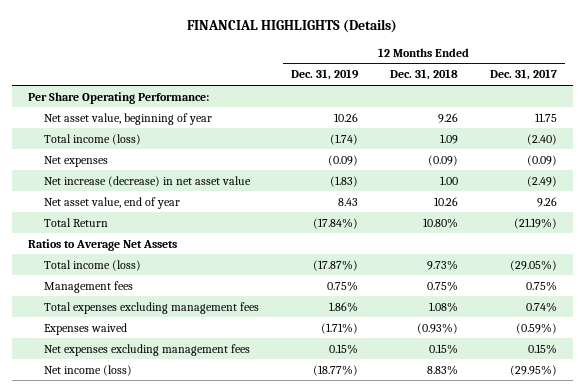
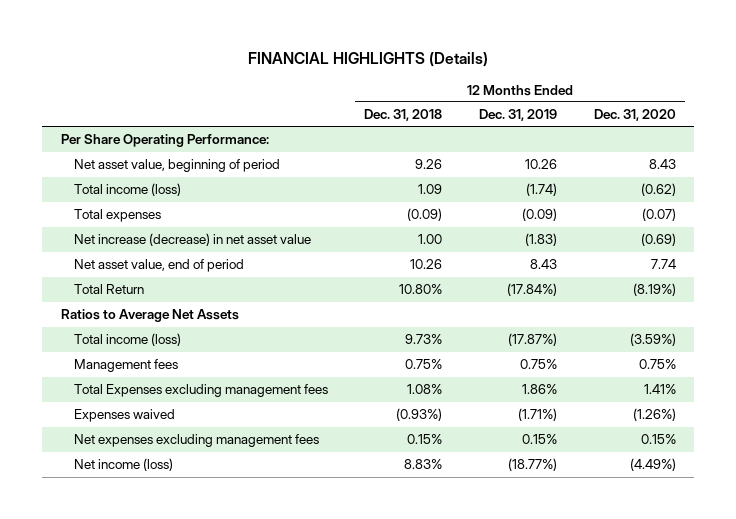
[489,69,557,81] Dec. 31, 2017 -> none
none -> [593,109,676,122] Dec. 31, 2020
[44,112,213,125] Net asset value, beginning of year -> [73,159,280,173] Net asset value, beginning of period
[44,155,109,167] Net expenses -> [73,209,161,223] Total expenses
[44,196,181,209] Net asset value, end of year -> [73,259,244,273] Net asset value, end of period
[44,301,260,314] Total expenses excluding management fees -> [73,384,328,398] Total Expenses excluding management fees

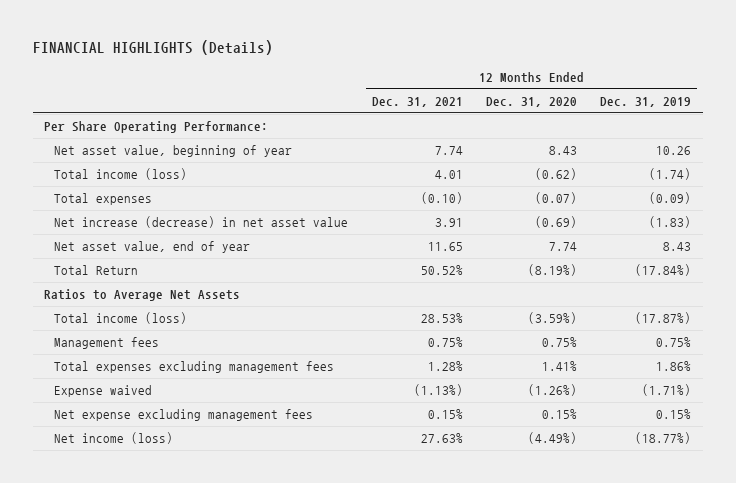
[364,109,443,122] Dec. 31, 2018 -> none
none -> [371,96,463,107] Dec. 31, 2021
[73,159,280,173] Net asset value, beginning of period -> [54,145,293,158] Net asset value, beginning of year
[73,259,244,273] Net asset value, end of period -> [54,241,251,254] Net asset value, end of year
[73,384,328,398] Total Expenses excluding management fees -> [54,361,335,374] Total expenses excluding management fees
[73,409,175,423] Expenses waived -> [54,385,153,398] Expense waived
[73,434,319,448] Net expenses excluding management fees -> [54,409,314,422] Net expense excluding management fees

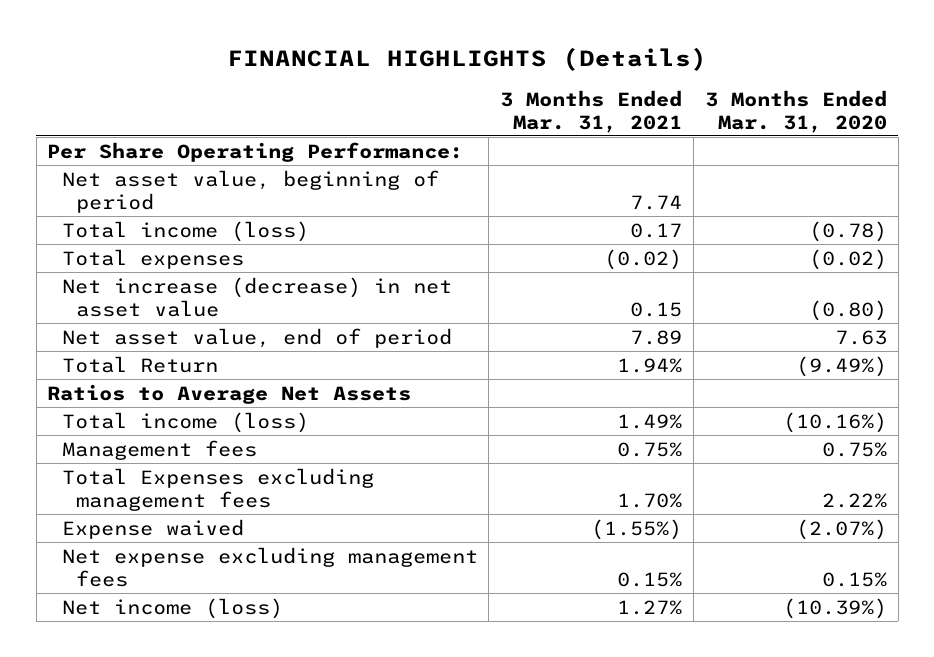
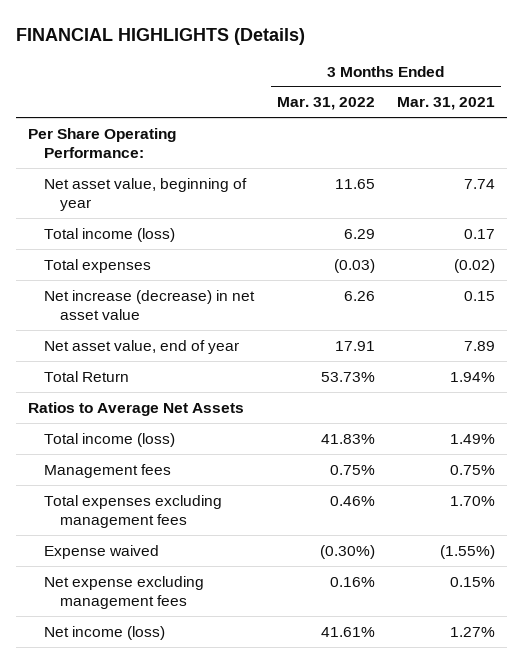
[704,89,887,133] 3 Months Ended Mar. 31, 2020 -> none
none -> [276,97,375,111] Mar. 31, 2022
[61,169,439,213] Net asset value, beginning of period -> [43,177,247,212] Net asset value, beginning of year
[61,327,452,348] Net asset value, end of period -> [43,339,239,354] Net asset value, end of year
[61,467,374,511] Total Expenses excluding management fees -> [43,494,222,529] Total expenses excluding management fees

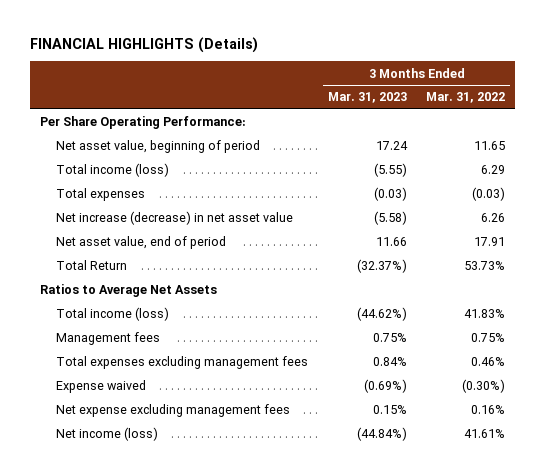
[397,97,496,111] Mar. 31, 2021 -> none
none -> [327,92,407,104] Mar. 31, 2023
[43,177,247,212] Net asset value, beginning of year -> [55,140,260,154] Net asset value, beginning of period
[43,339,239,354] Net asset value, end of year -> [55,236,226,250] Net asset value, end of period

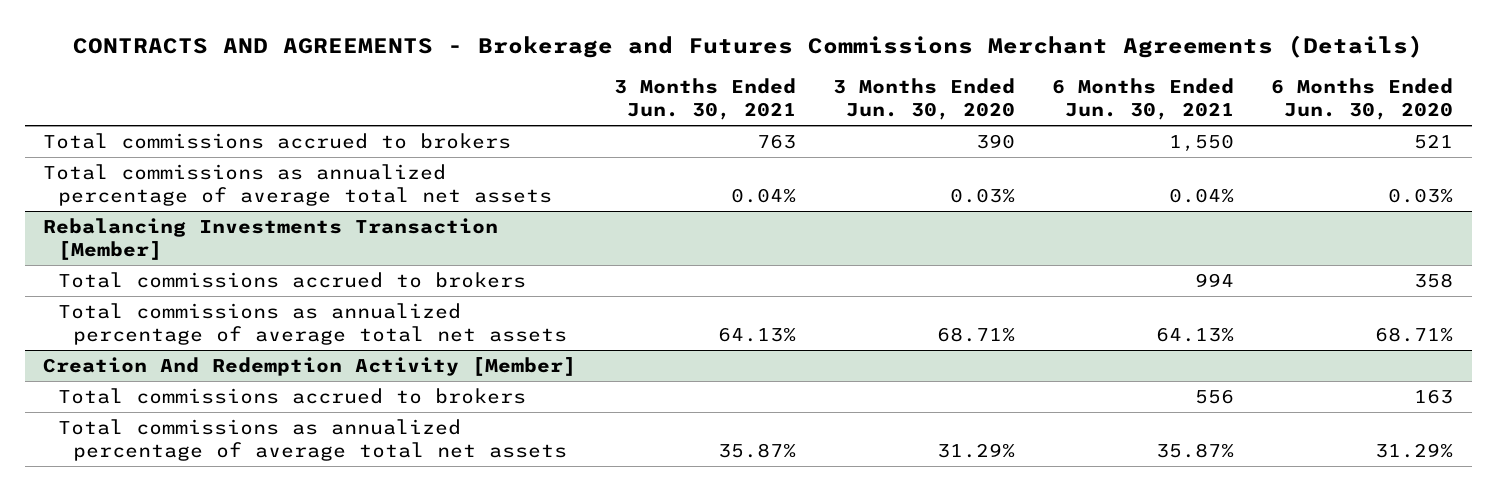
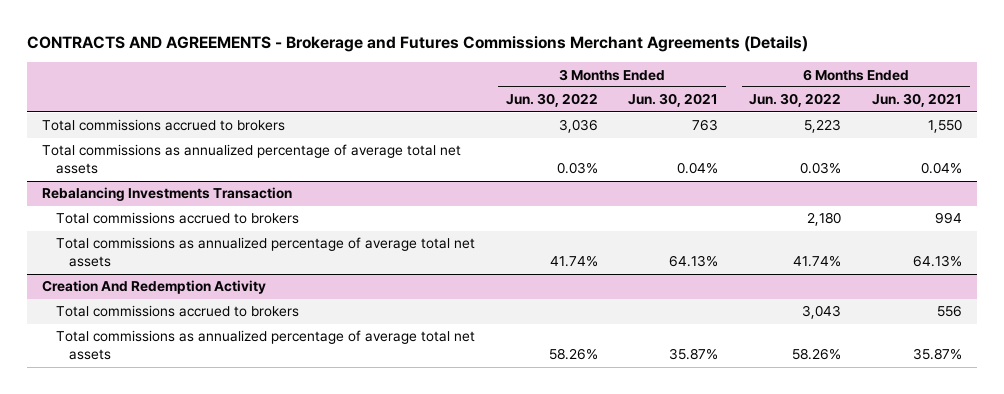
[832,78,1015,121] 3 Months Ended Jun. 30, 2020 -> none
[1271,78,1454,121] 6 Months Ended Jun. 30, 2020 -> none
none -> [505,93,598,108] Jun. 30, 2022
none -> [749,93,842,108] Jun. 30, 2022
[43,217,499,260] Rebalancing Investments Transaction [Member] -> [42,187,293,202] Rebalancing Investments Transaction
[43,356,577,376] Creation And Redemption Activity [Member] -> [42,280,267,295] Creation And Redemption Activity

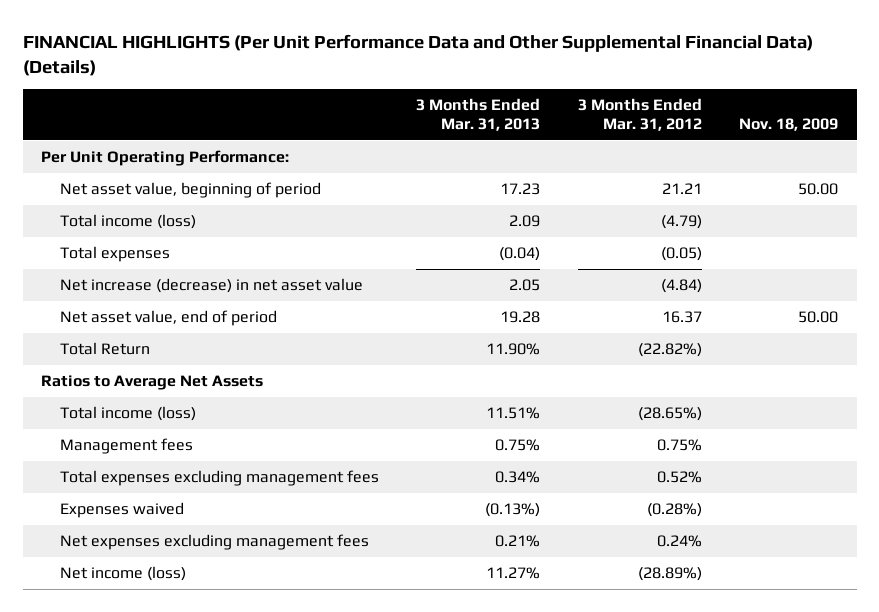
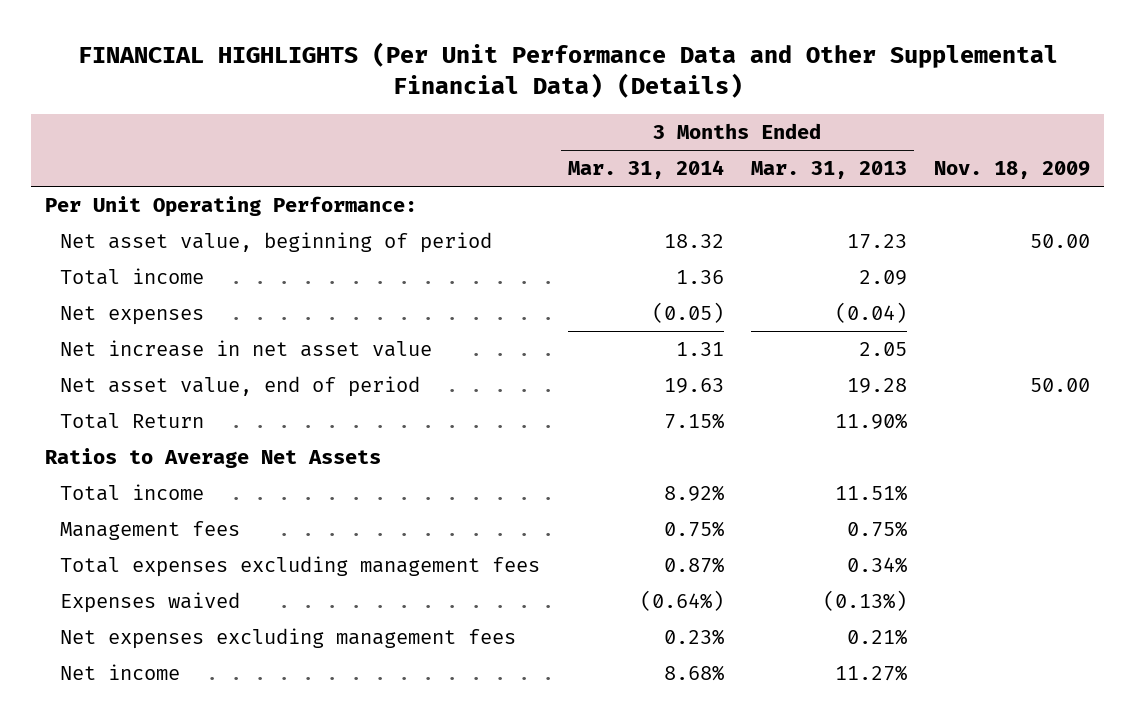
[577,97,702,132] 3 Months Ended Mar. 31, 2012 -> none
none -> [567,160,724,180] Mar. 31, 2014
[59,214,196,230] Total income (loss) -> [60,268,205,286] Total income
[59,246,170,263] Total expenses -> [60,306,205,326] Net expenses
[59,278,363,294] Net increase (decrease) in net asset value -> [60,340,433,358] Net increase in net asset value
[59,406,196,422] Total income (loss) -> [60,484,205,502] Total income
[59,566,186,582] Net income (loss) -> [60,664,181,681] Net income

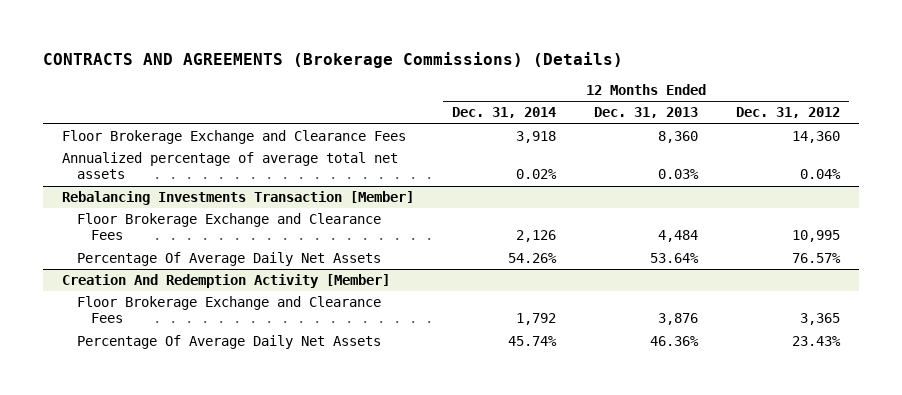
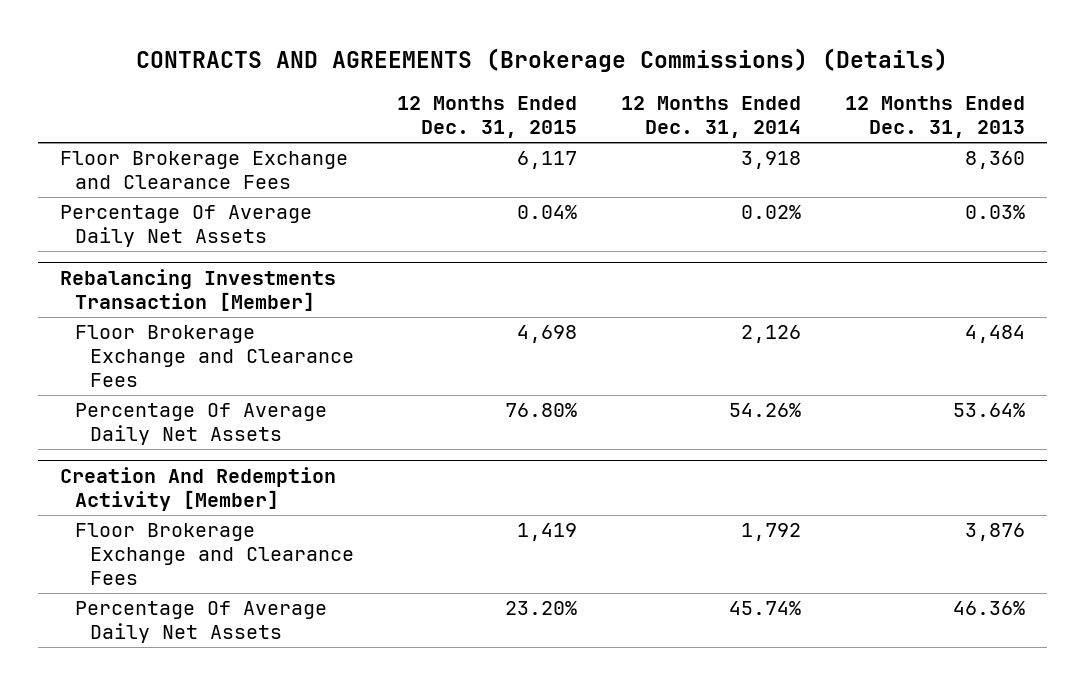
[735,107,840,119] Dec. 31, 2012 -> none
none -> [397,96,578,139] 12 Months Ended Dec. 31, 2015
[62,152,399,180] Annualized percentage of average total net assets -> [59,205,312,248] Percentage Of Average Daily Net Assets

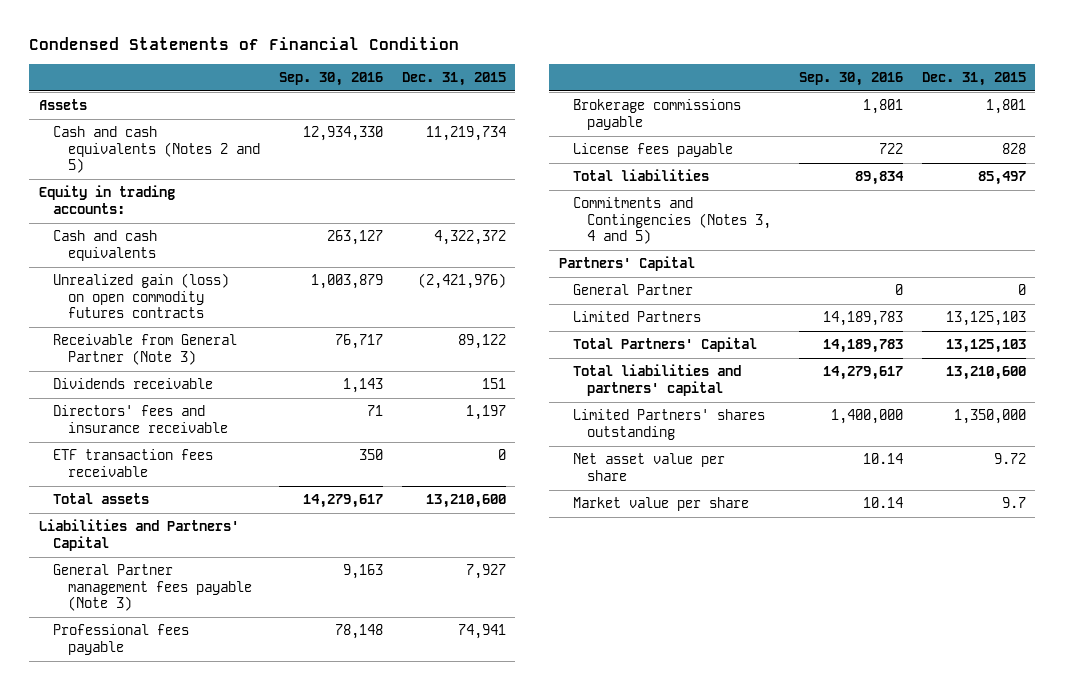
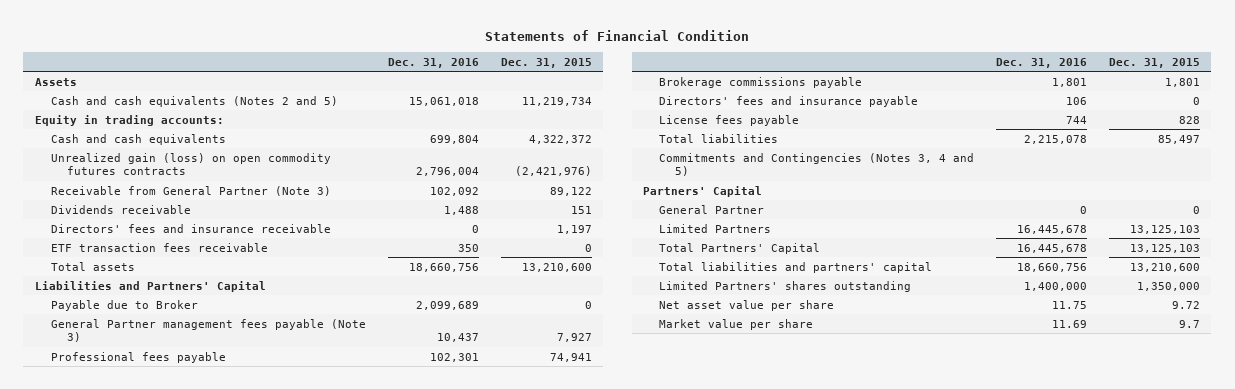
[29,37,460,51] Condensed Statements of Financial Condition -> [485,29,750,41] Statements of Financial Condition
[278,72,383,87] Sep. 30, 2016 -> none
none -> [388,57,480,68] Dec. 31, 2016
none -> [50,299,198,311] Payable due to Broker
none -> [658,95,918,107] Directors' fees and insurance payable

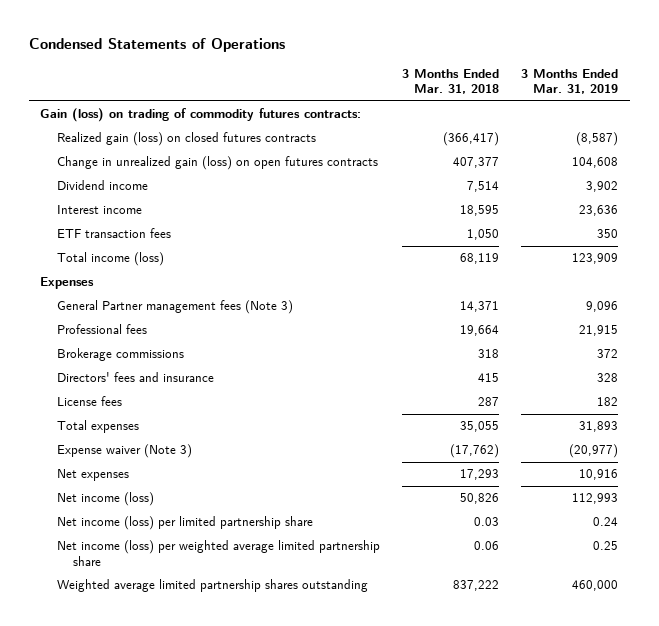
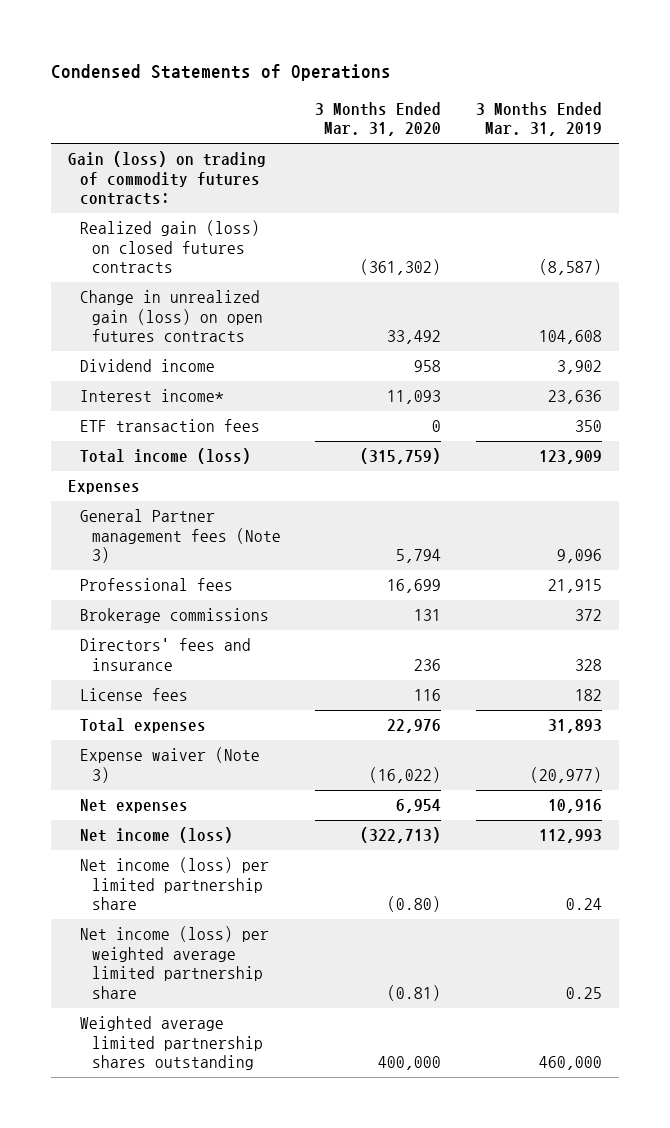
[402,68,500,95] 3 Months Ended Mar. 31, 2018 -> none
none -> [315,101,442,137] 3 Months Ended Mar. 31, 2020
[56,205,142,215] Interest income -> [79,389,224,403] Interest income*

